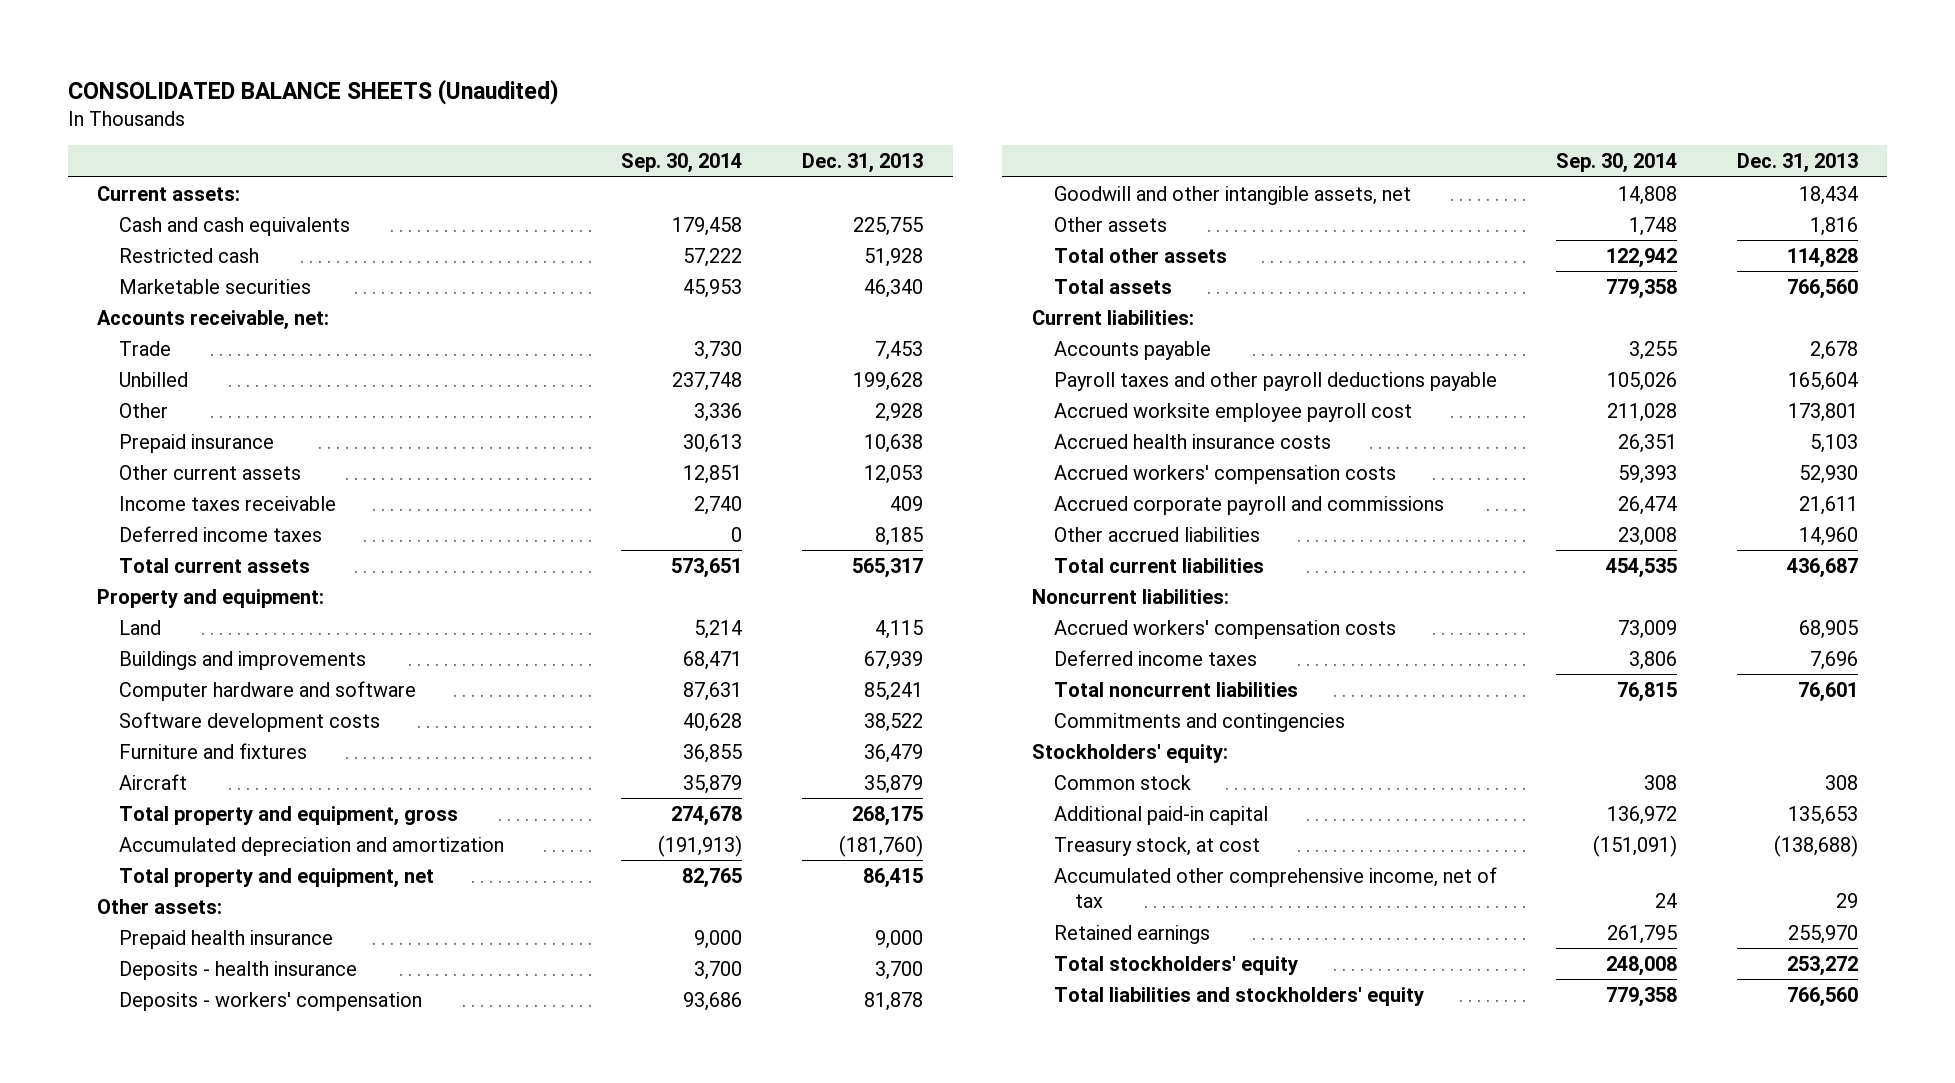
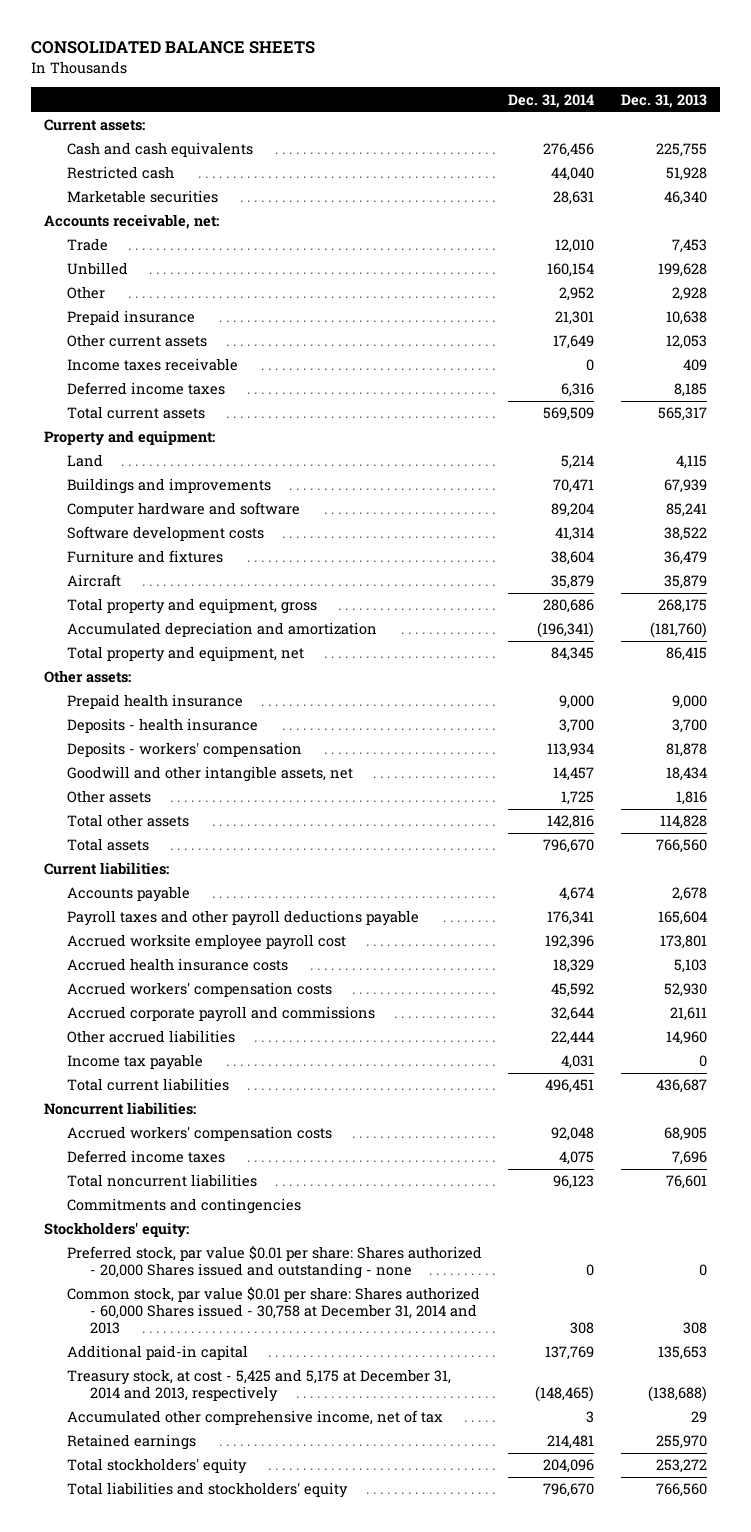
[67,78,559,105] CONSOLIDATED BALANCE SHEETS (Unaudited) -> [31,41,316,55] CONSOLIDATED BALANCE SHEETS
[621,153,743,174] Sep. 30, 2014 -> none
none -> [508,93,595,108] Dec. 31, 2014
none -> [66,1054,203,1071] Income tax payable
none -> [66,1246,482,1280] Preferred stock, par value $0.01 per share: Shares authorized - 20,000 Shares issued and outstanding - none
[1053,774,1191,790] Common stock -> [66,1287,480,1335] Common stock, par value $0.01 per share: Shares authorized - 60,000 Shares issued - 30,758 at December 31, 2014 and 2013
[1053,836,1260,856] Treasury stock, at cost -> [66,1369,451,1403] Treasury stock, at cost - 5,425 and 5,175 at December 31, 2014 and 2013, respectively

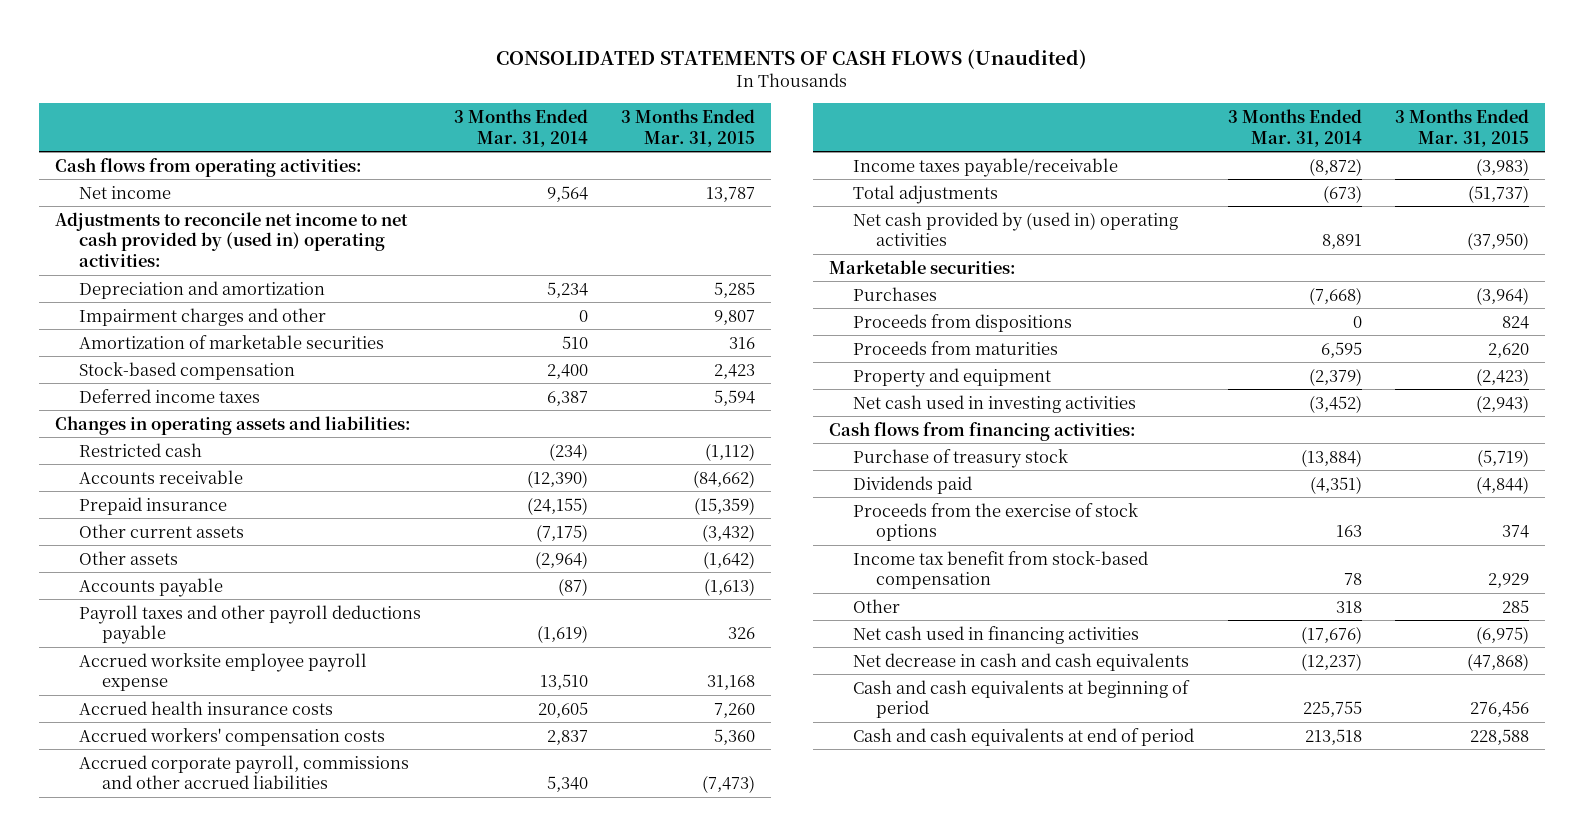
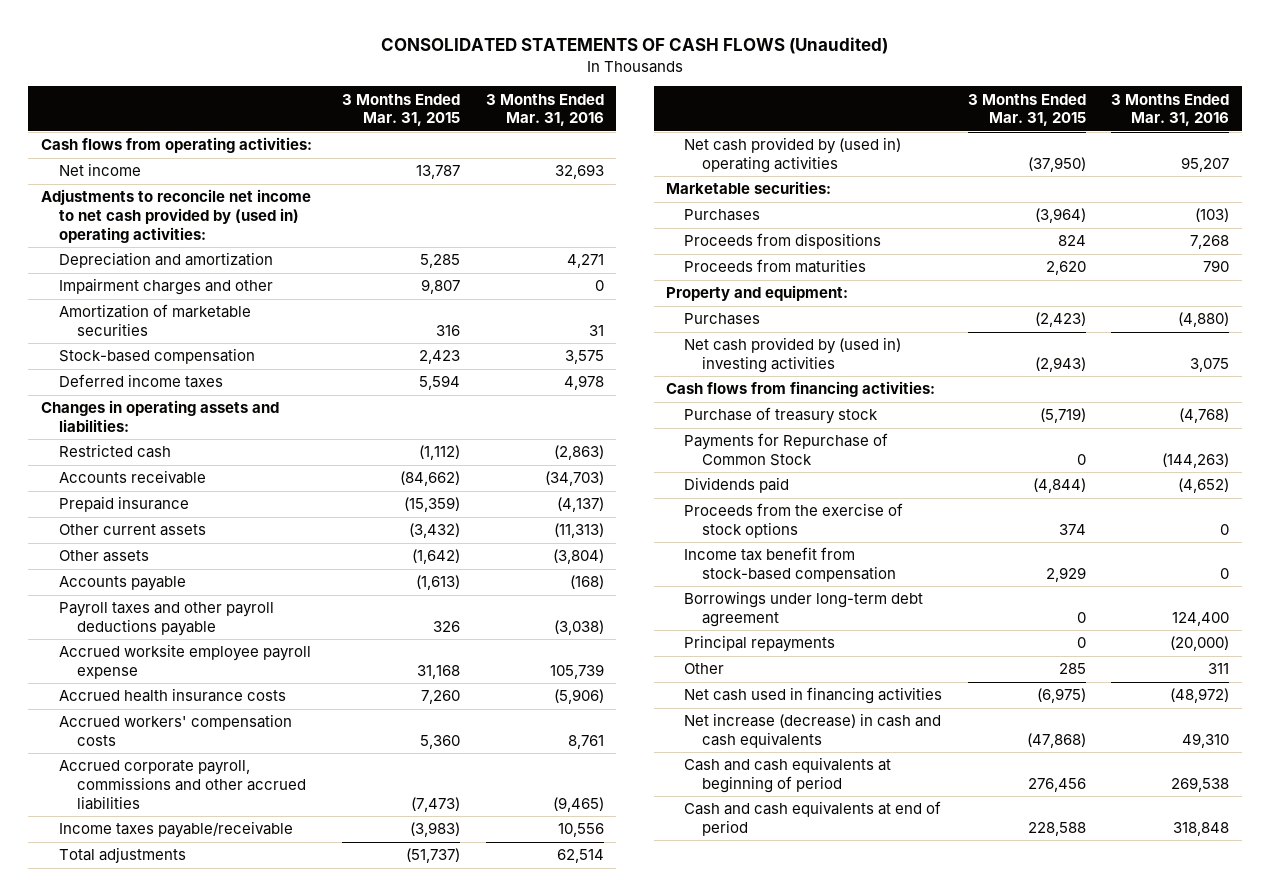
[453,108,588,147] 3 Months Ended Mar. 31, 2014 -> none
none -> [485,93,604,127] 3 Months Ended Mar. 31, 2016
none -> [666,285,849,302] Property and equipment:
[852,367,1051,387] Property and equipment -> [684,313,761,326] Purchases
[852,394,1136,413] Net cash used in investing activities -> [684,337,902,373] Net cash provided by (used in) investing activities
none -> [684,433,889,466] Payments for Repurchase of Common Stock
none -> [684,591,924,627] Borrowings under long-term debt agreement
none -> [684,635,836,653] Principal repayments
[852,652,1189,671] Net decrease in cash and cash equivalents -> [684,713,942,748] Net increase (decrease) in cash and cash equivalents

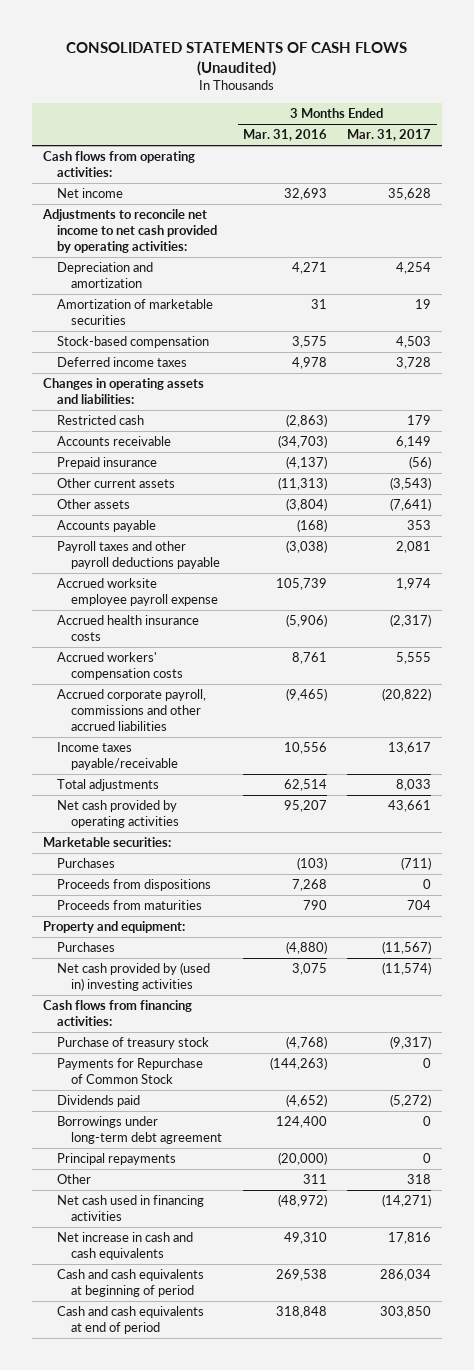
[342,93,461,127] 3 Months Ended Mar. 31, 2015 -> none
none -> [347,129,432,142] Mar. 31, 2017
[40,189,311,243] Adjustments to reconcile net income to net cash provided by (used in) operating activities: -> [41,209,217,254] Adjustments to reconcile net income to net cash provided by operating activities:
[58,278,273,296] Impairment charges and other -> none
[684,137,902,173] Net cash provided by (used in) operating activities -> [56,800,180,829] Net cash provided by operating activities
[684,503,904,538] Proceeds from the exercise of stock options -> none
[684,547,897,582] Income tax benefit from stock-based compensation -> none
[684,713,942,748] Net increase (decrease) in cash and cash equivalents -> [56,1232,193,1261] Net increase in cash and cash equivalents

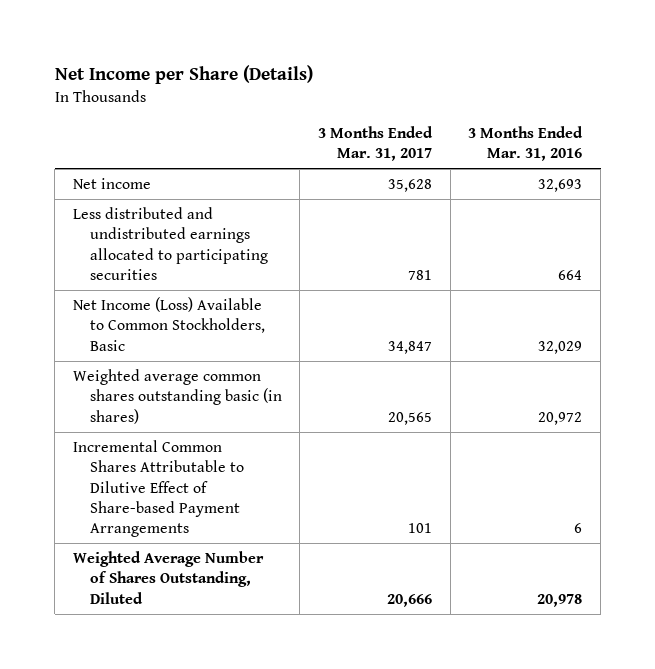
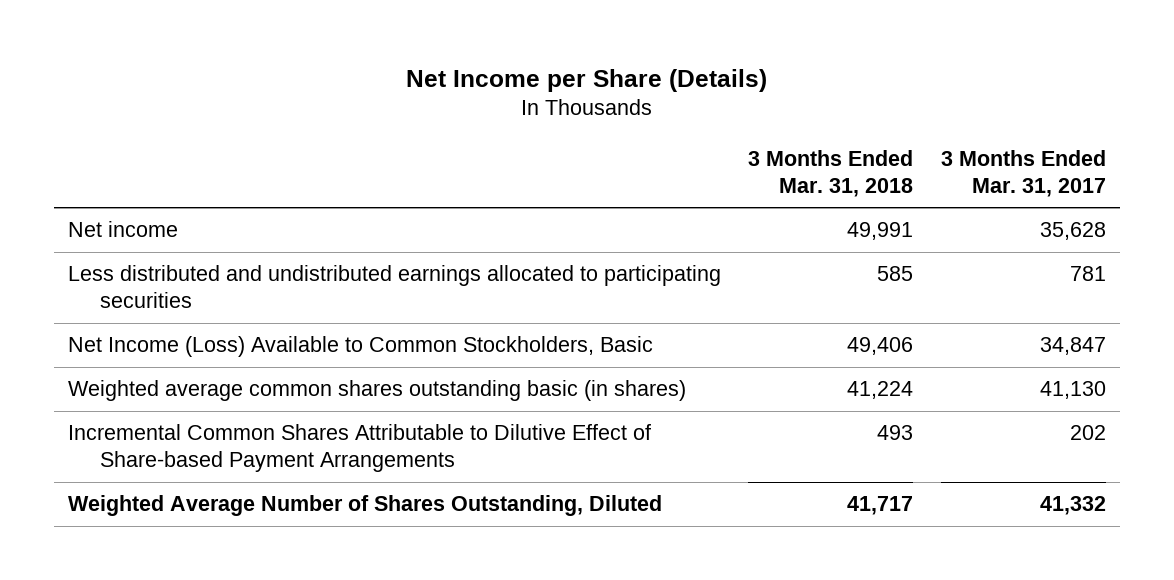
[468,125,584,162] 3 Months Ended Mar. 31, 2016 -> none
none -> [748,149,914,197] 3 Months Ended Mar. 31, 2018
[388,411,433,425] 20,565 -> [1040,381,1107,400] 41,130
[408,523,433,534] 101 -> [1070,425,1107,441] 202
[387,593,433,607] 20,666 -> [1040,496,1107,516] 41,332

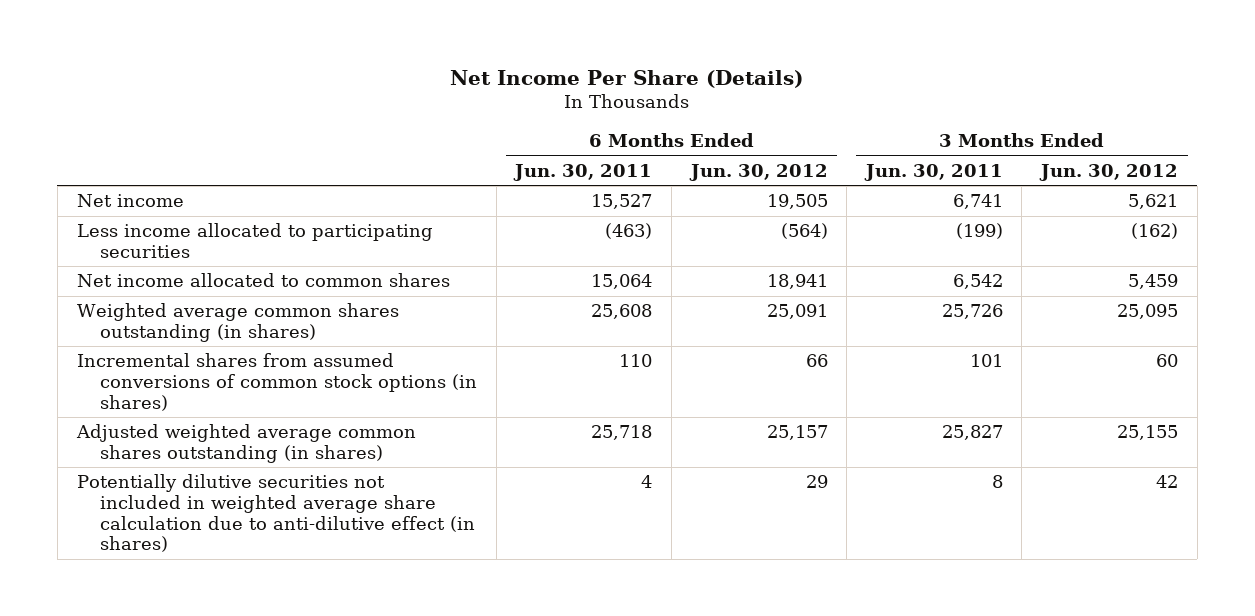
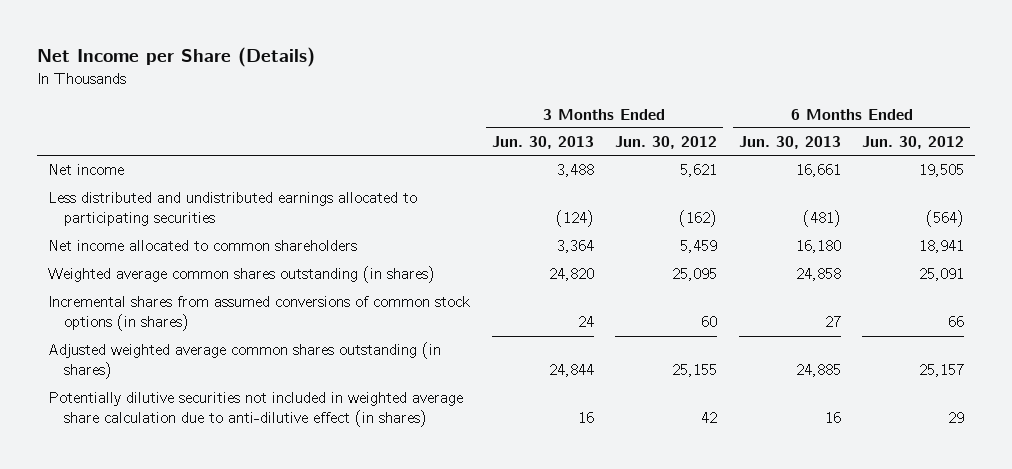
[450,69,804,88] Net Income Per Share (Details) -> [37,47,316,68] Net Income per Share (Details)
[513,163,653,181] Jun. 30, 2011 -> none
[863,163,1003,181] Jun. 30, 2011 -> none
none -> [491,136,594,150] Jun. 30, 2013
none -> [738,136,841,150] Jun. 30, 2013
[76,223,433,258] Less income allocated to participating securities -> [48,192,418,227] Less distributed and undistributed earnings allocated to participating securities
[76,273,450,288] Net income allocated to common shares -> [48,240,358,252] Net income allocated to common shareholders

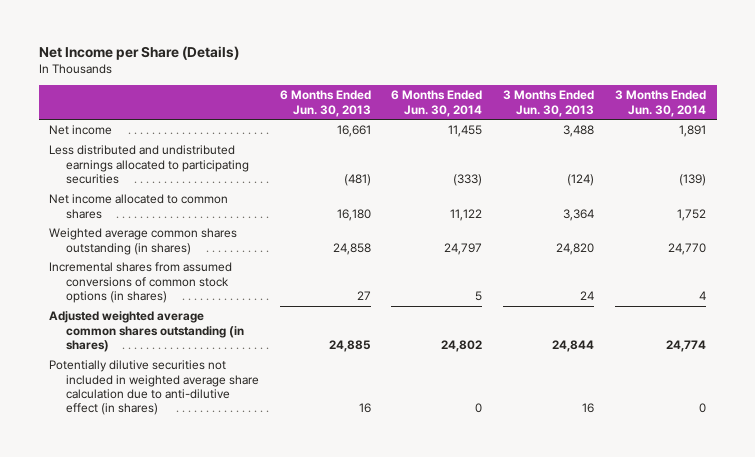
[615,136,718,150] Jun. 30, 2012 -> none
[862,136,965,150] Jun. 30, 2012 -> none
none -> [391,90,483,117] 6 Months Ended Jun. 30, 2014
none -> [615,90,707,117] 3 Months Ended Jun. 30, 2014
[48,240,358,252] Net income allocated to common shareholders -> [48,194,228,219] Net income allocated to common shares

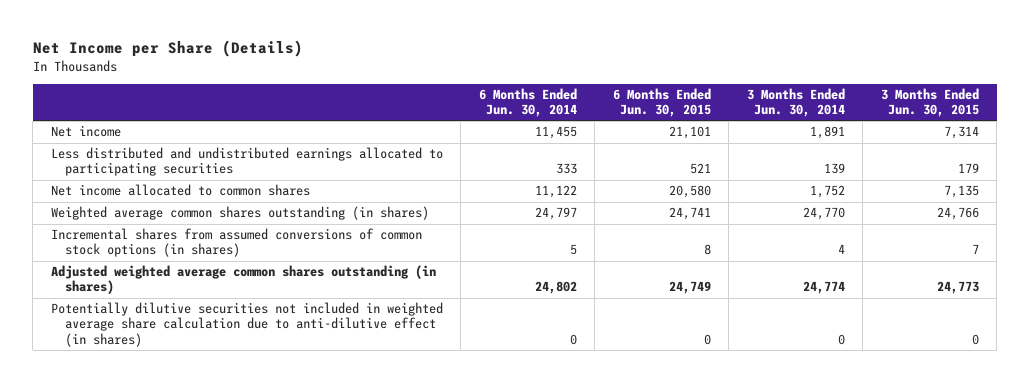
[279,90,371,117] 6 Months Ended Jun. 30, 2013 -> none
[503,90,595,117] 3 Months Ended Jun. 30, 2013 -> none
none -> [612,87,711,118] 6 Months Ended Jun. 30, 2015
none -> [880,87,979,118] 3 Months Ended Jun. 30, 2015
[453,173,483,186] (333) -> [555,163,577,175] 333
[679,173,707,186] (139) -> [823,163,845,175] 139

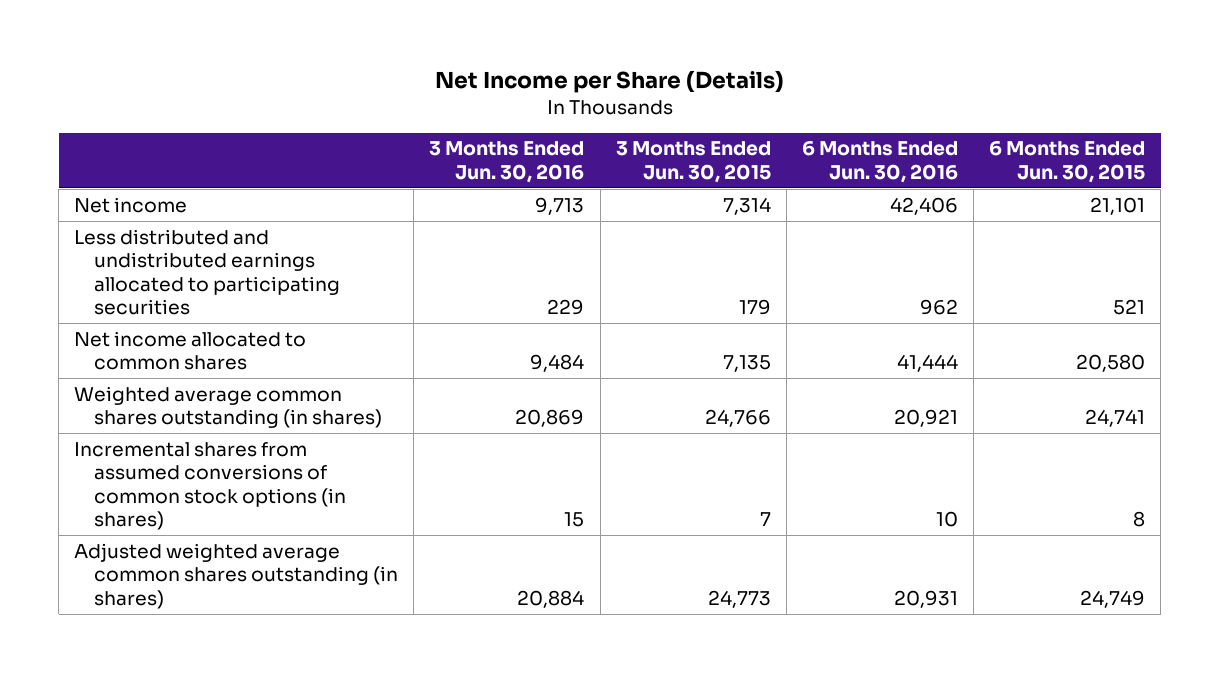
[478,87,577,118] 6 Months Ended Jun. 30, 2014 -> none
[746,87,845,118] 3 Months Ended Jun. 30, 2014 -> none
none -> [429,141,585,184] 3 Months Ended Jun. 30, 2016
none -> [801,141,958,184] 6 Months Ended Jun. 30, 2016
[50,302,443,347] Potentially dilutive securities not included in weighted average share calculation due to anti-dilutive effect (in shares) -> none

